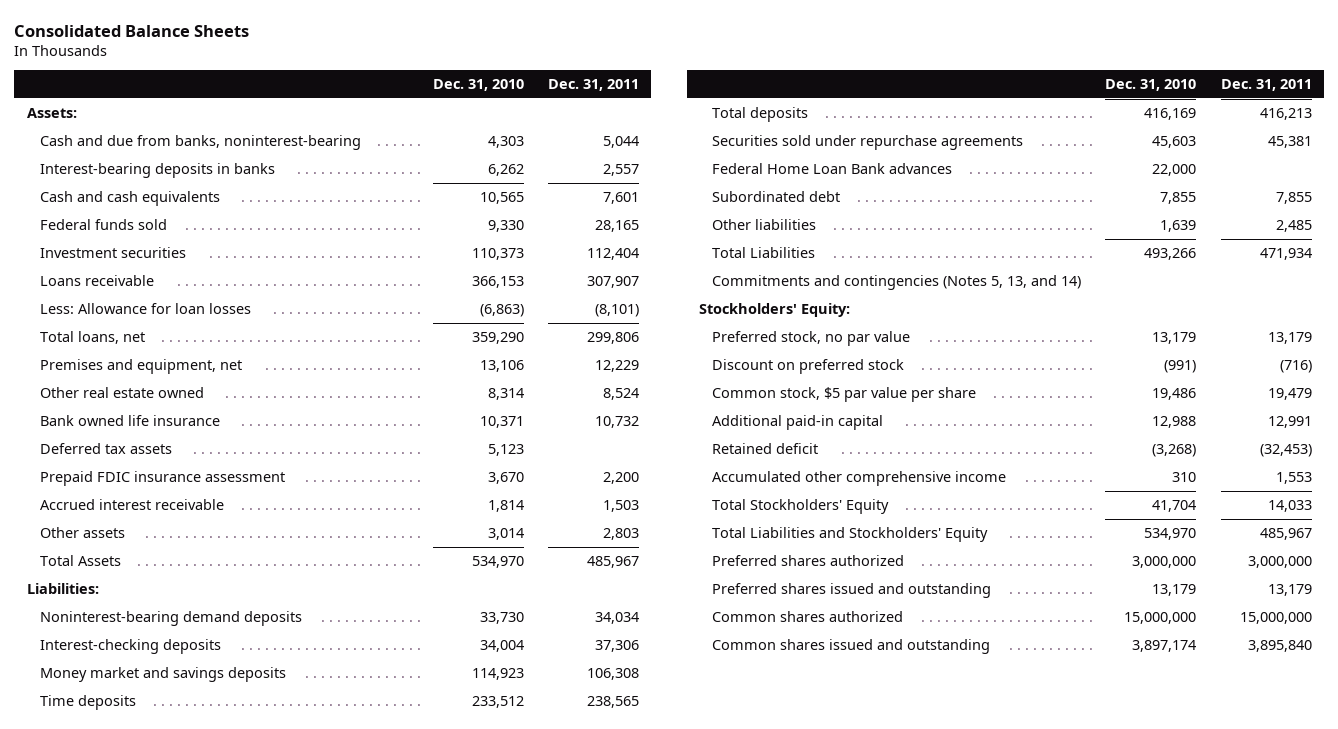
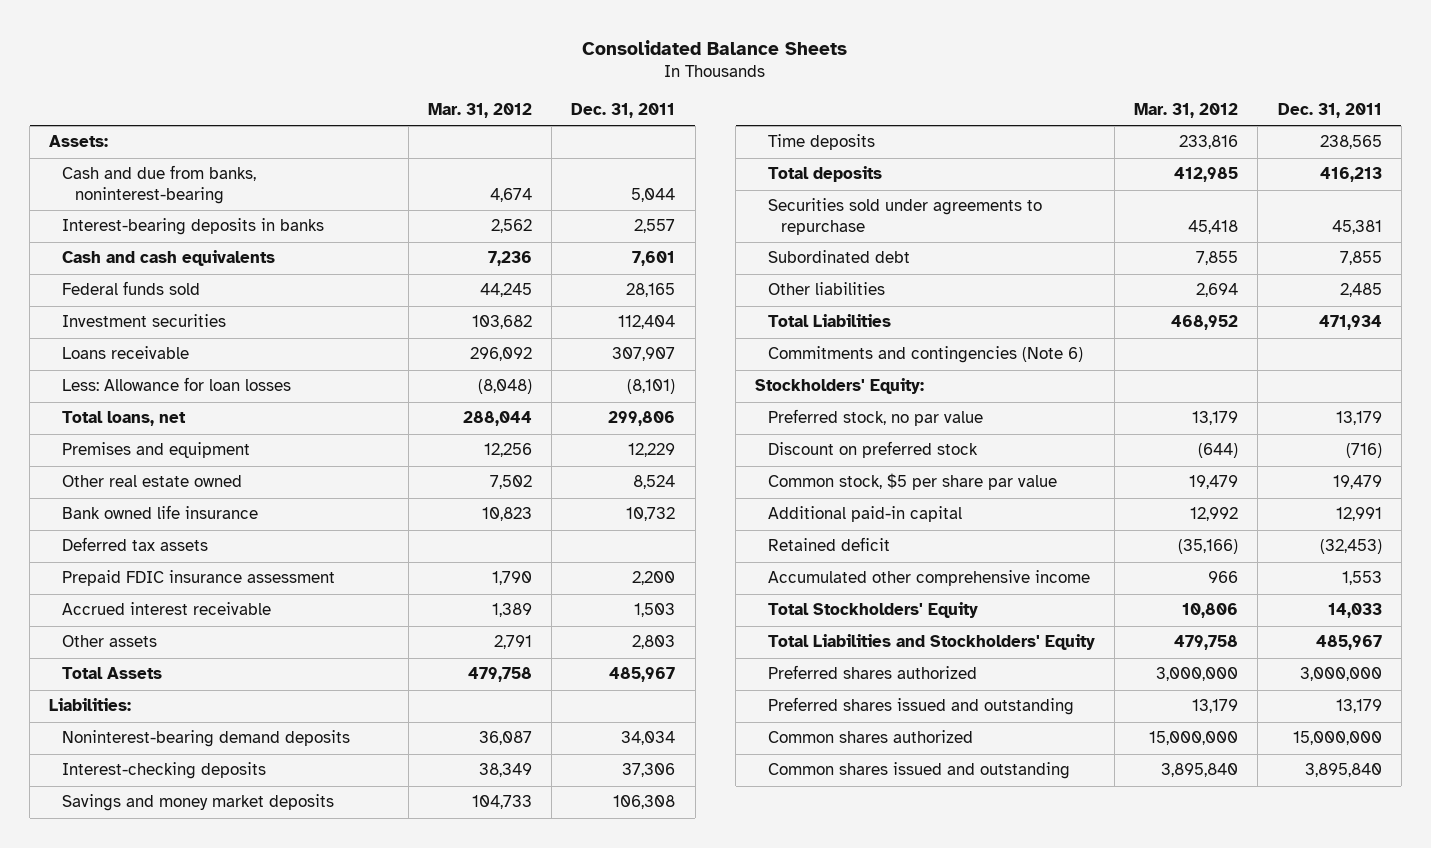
[433,79,525,92] Dec. 31, 2010 -> none
none -> [428,102,533,118] Mar. 31, 2012
[39,358,242,374] Premises and equipment, net -> [61,442,250,459] Premises and equipment
[39,666,286,682] Money market and savings deposits -> [61,794,334,812] Savings and money market deposits
[712,162,953,174] Federal Home Loan Bank advances -> none
[712,134,1024,150] Securities sold under repurchase agreements -> [768,198,1043,235] Securities sold under agreements to repurchase
[712,274,1082,290] Commitments and contingencies (Notes 5, 13, and 14) -> [768,346,1084,364] Commitments and contingencies (Note 6)
[712,386,977,402] Common stock, $5 par value per share -> [768,473,1058,491] Common stock, $5 per share par value

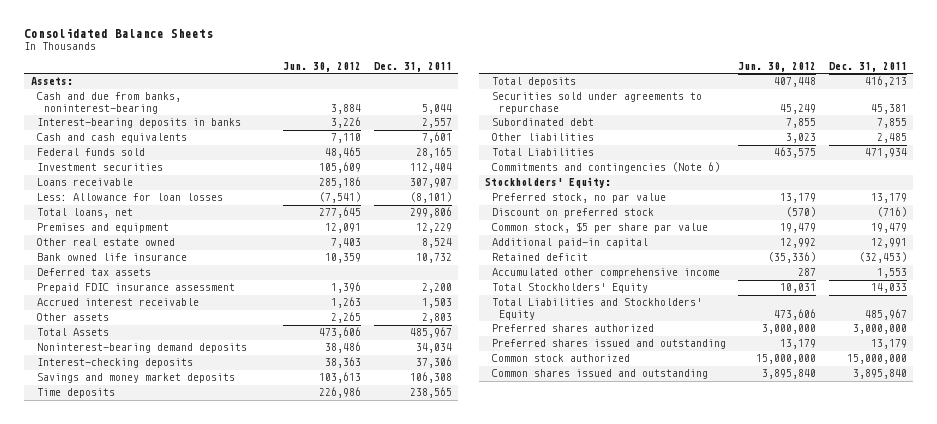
[428,102,533,118] Mar. 31, 2012 -> none
none -> [283,61,362,72] Jun. 30, 2012
[49,698,132,712] Liabilities: -> none
[768,730,974,744] Common shares authorized -> [492,354,631,363] Common stock authorized

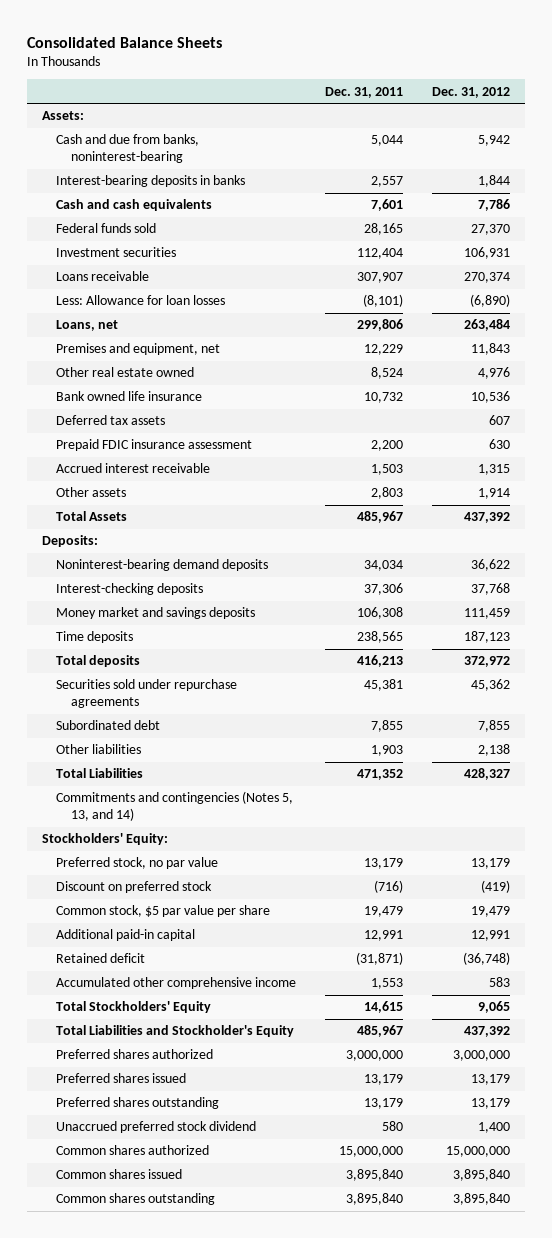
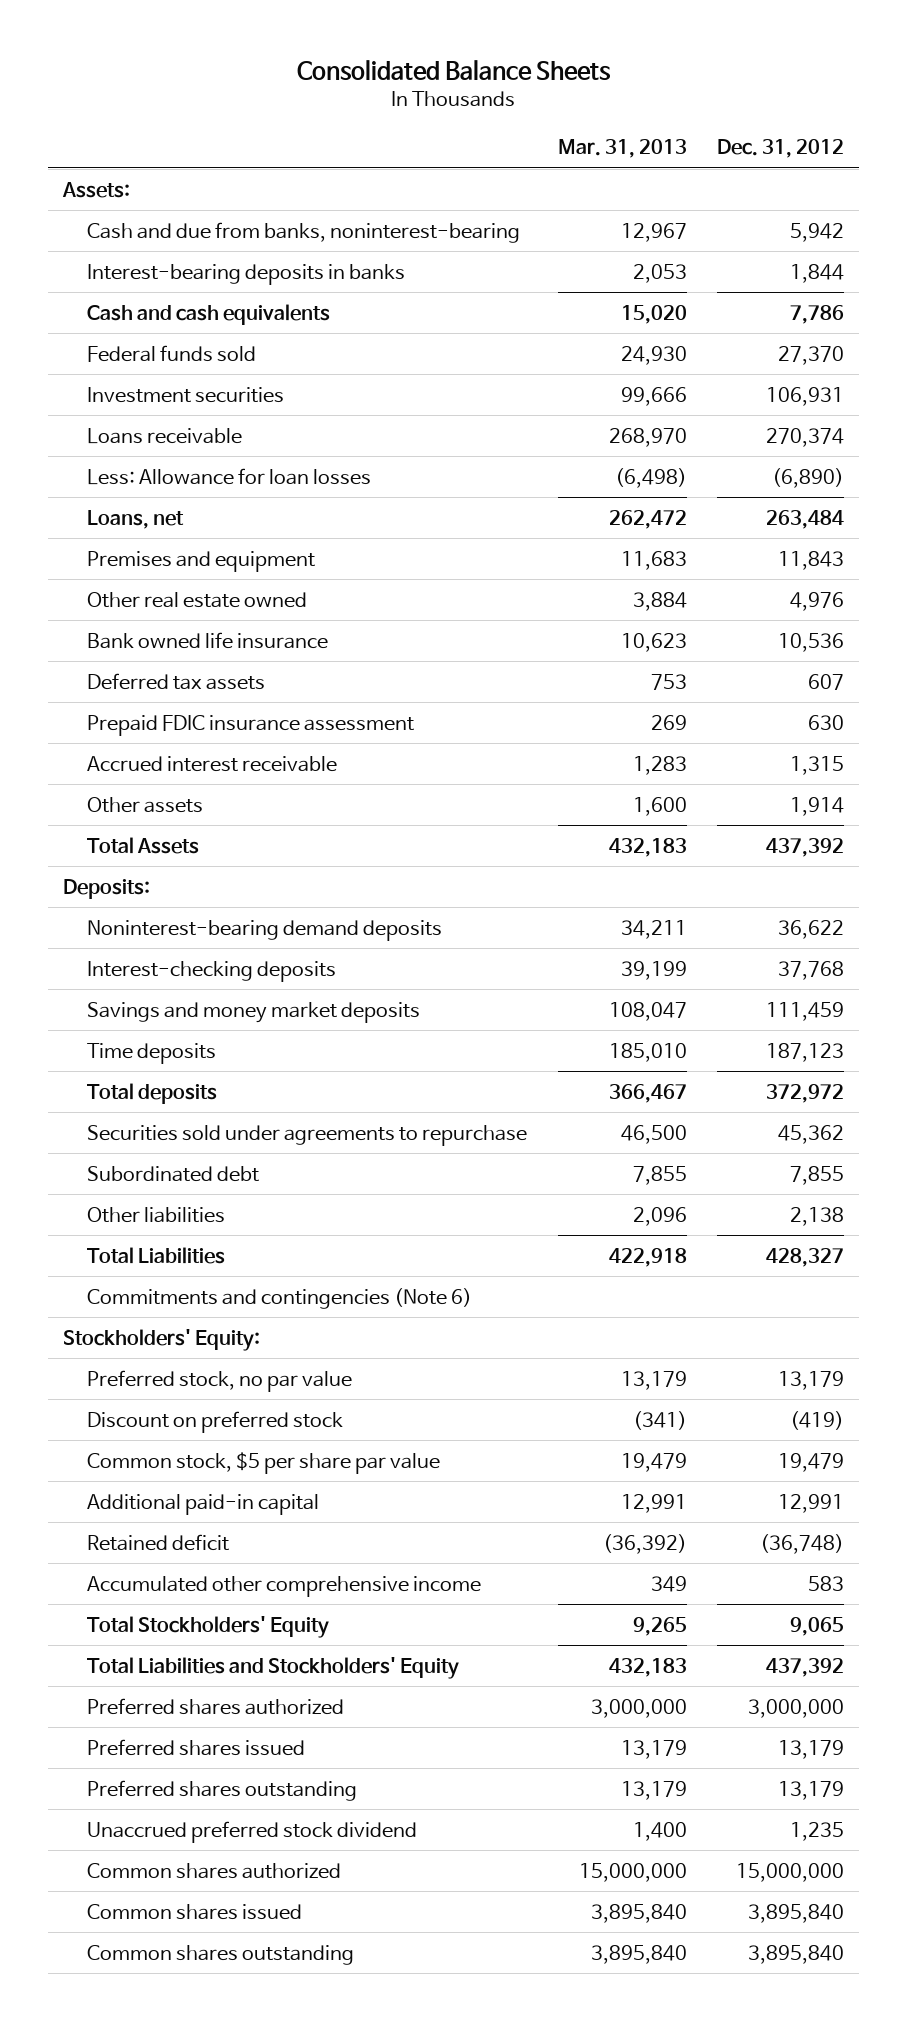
[325,86,404,98] Dec. 31, 2011 -> none
none -> [557,139,687,159] Mar. 31, 2013
[56,343,221,356] Premises and equipment, net -> [87,550,316,572] Premises and equipment
[56,607,256,620] Money market and savings deposits -> [87,1001,421,1023] Savings and money market deposits
[56,679,238,708] Securities sold under repurchase agreements -> [87,1124,528,1146] Securities sold under agreements to repurchase
[56,791,294,821] Commitments and contingencies (Notes 5, 13, and 14) -> [87,1287,473,1309] Commitments and contingencies (Note 6)
[56,905,271,918] Common stock, $5 par value per share -> [87,1451,441,1474] Common stock, $5 per share par value
[56,1025,295,1038] Total Liabilities and Stockholder's Equity -> [87,1656,460,1679] Total Liabilities and Stockholders' Equity
[478,1122,511,1134] 1,400 -> [789,1821,844,1841] 1,235

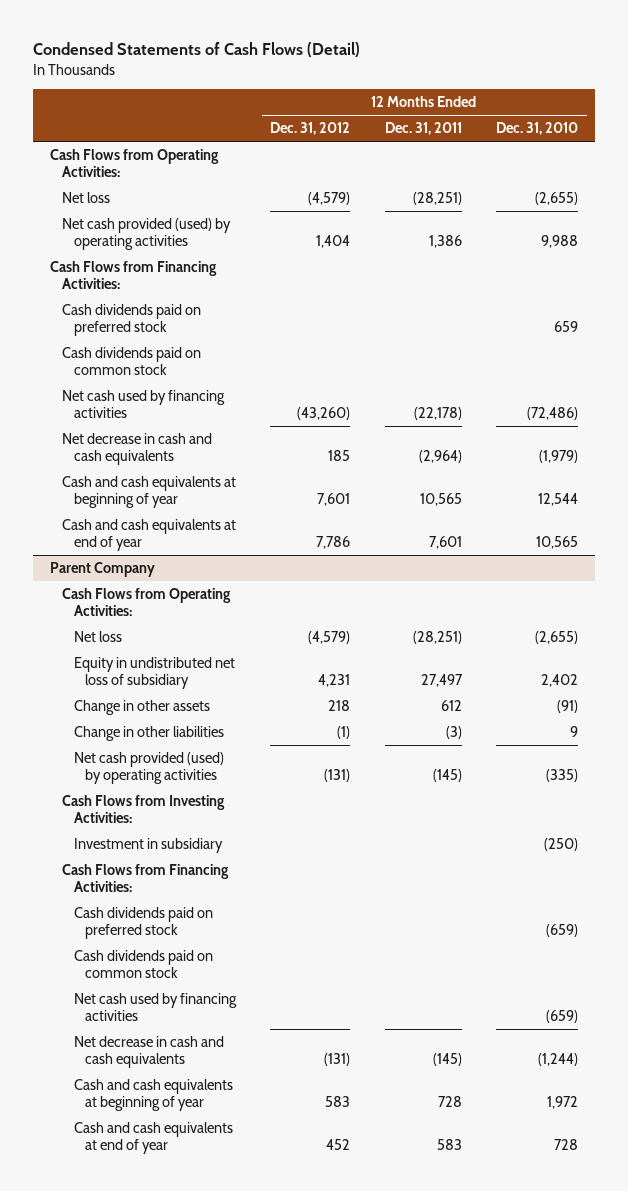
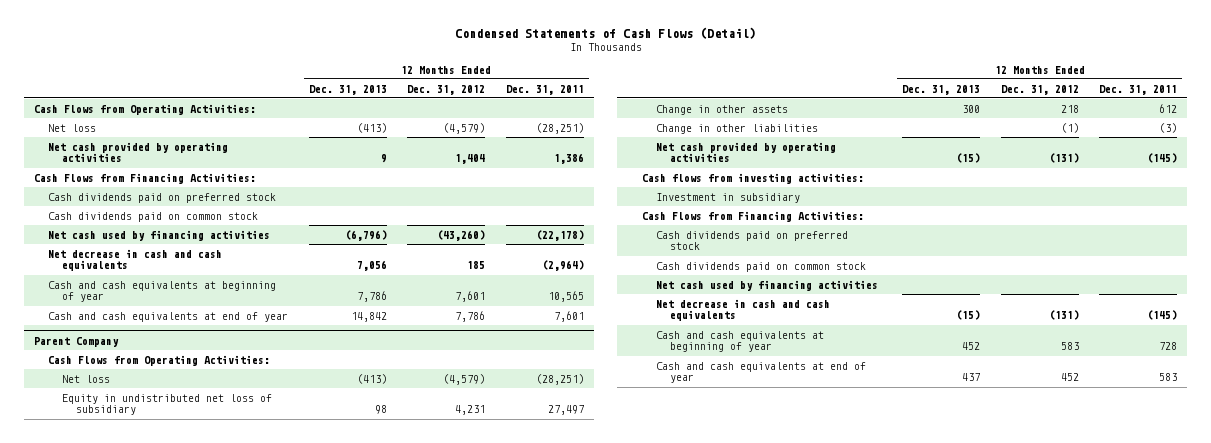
[496,122,579,136] Dec. 31, 2010 -> none
none -> [308,84,387,95] Dec. 31, 2013
[61,218,231,251] Net cash provided (used) by operating activities -> [48,141,229,163] Net cash provided by operating activities
[73,752,224,785] Net cash provided (used) by operating activities -> [655,141,836,163] Net cash provided by operating activities
[61,795,225,824] Cash Flows from Investing Activities: -> [641,172,864,184] Cash flows from investing activities:

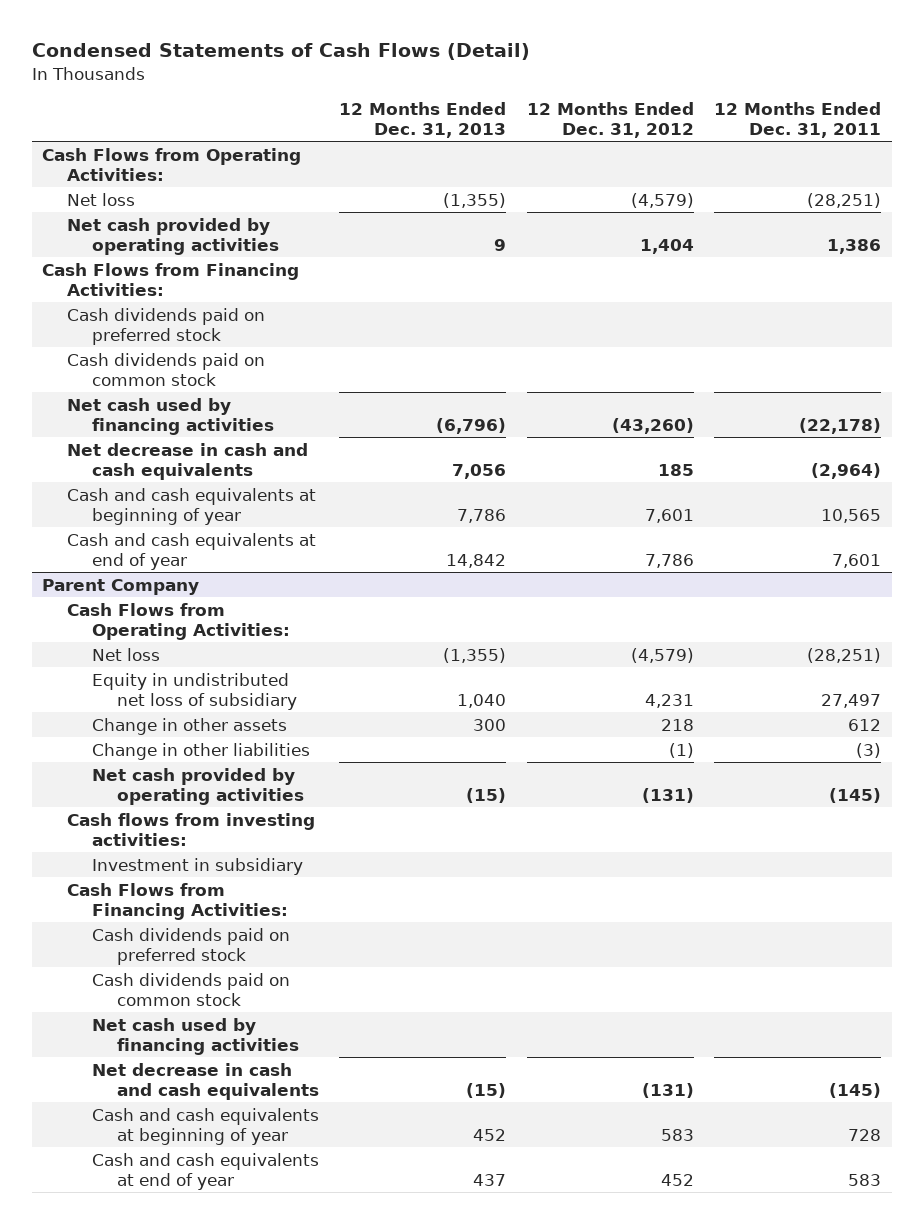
[356,122,387,133] (413) -> [443,192,507,208] (1,355)
[356,373,387,384] (413) -> [443,647,507,663] (1,355)
[374,405,387,415] 98 -> [457,693,507,708] 1,040

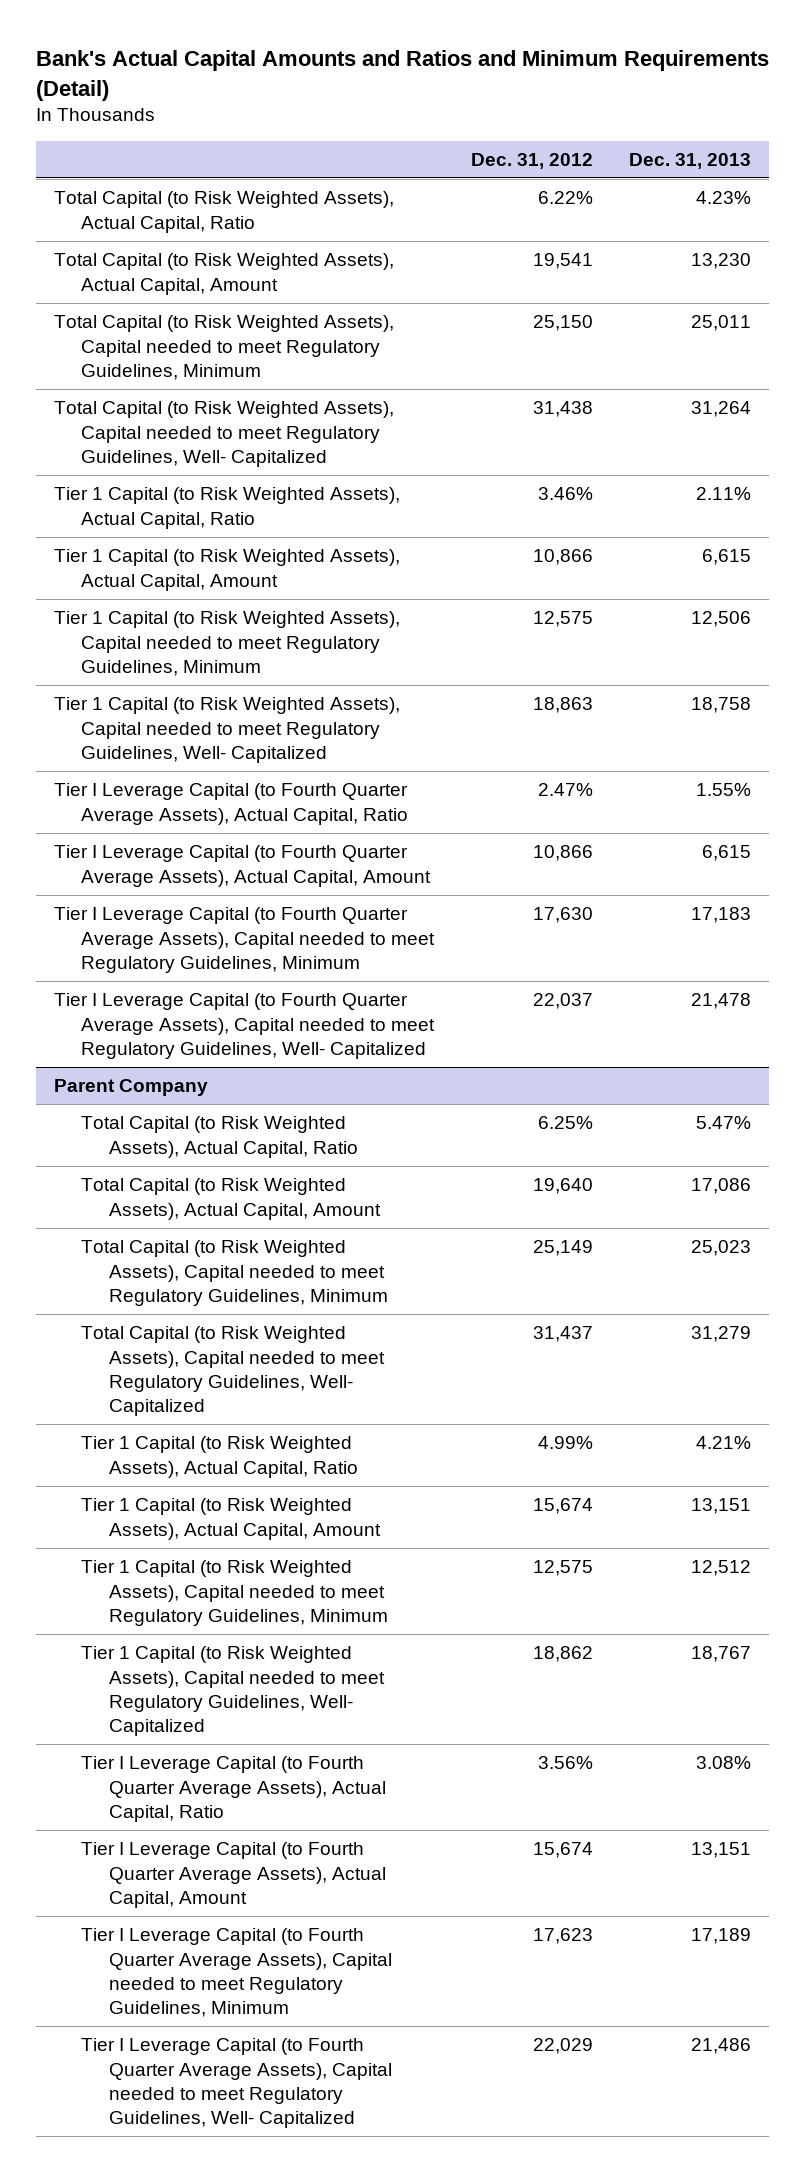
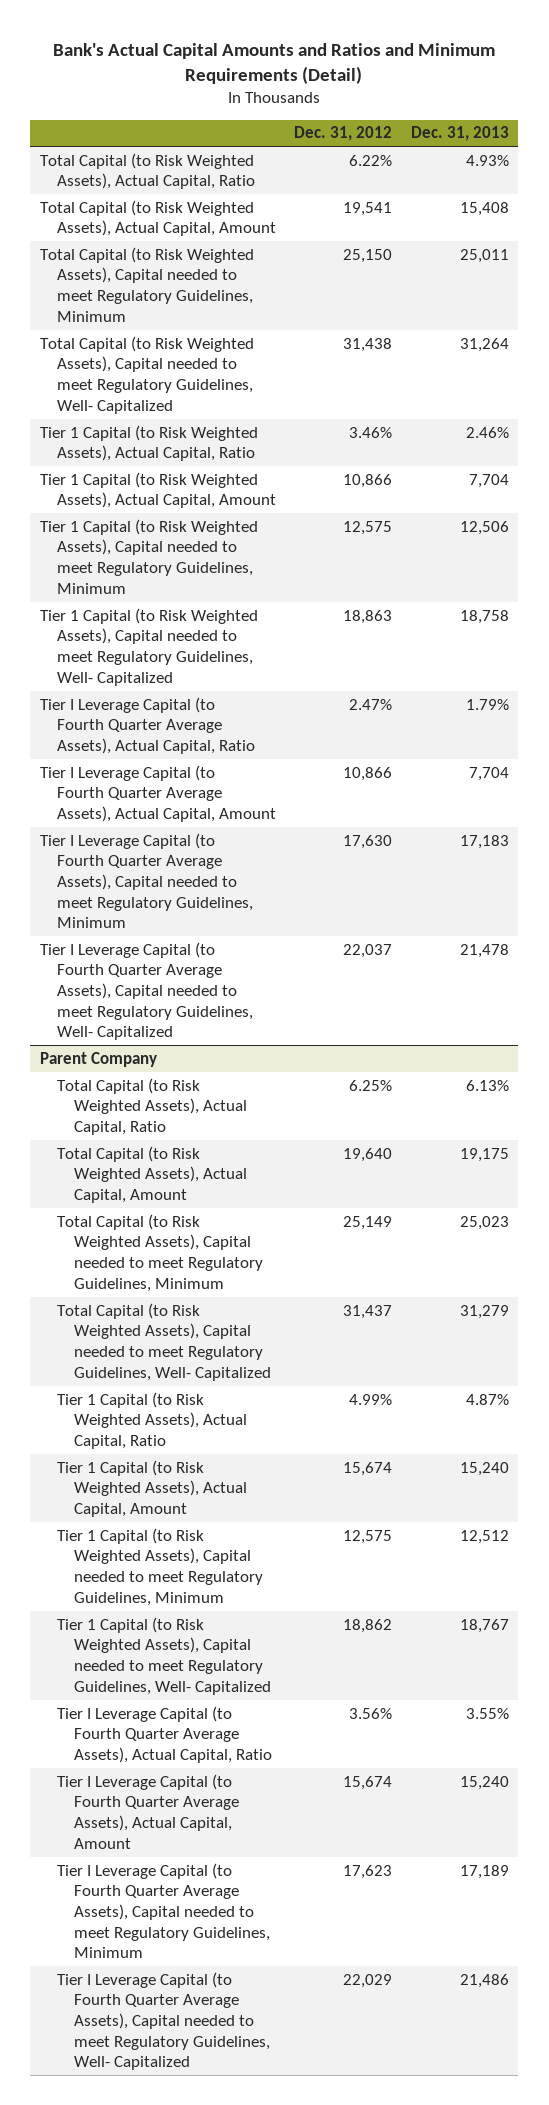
[696,191,752,205] 4.23% -> [466,154,510,166] 4.93%
[691,253,752,270] 13,230 -> [460,201,510,216] 15,408
[696,487,752,501] 2.11% -> [466,426,510,438] 2.46%
[702,549,752,566] 6,615 -> [469,473,510,488] 7,704
[696,783,752,797] 1.55% -> [466,698,510,710] 1.79%
[702,845,752,862] 6,615 -> [469,766,510,781] 7,704
[696,1116,752,1130] 5.47% -> [466,1079,510,1091] 6.13%
[691,1178,752,1195] 17,086 -> [460,1147,510,1162] 19,175
[696,1436,752,1450] 4.21% -> [466,1393,510,1405] 4.87%
[691,1498,752,1515] 13,151 -> [460,1461,510,1476] 15,240
[696,1756,752,1770] 3.08% -> [466,1707,510,1719] 3.55%
[691,1842,752,1859] 13,151 -> [460,1775,510,1790] 15,240

